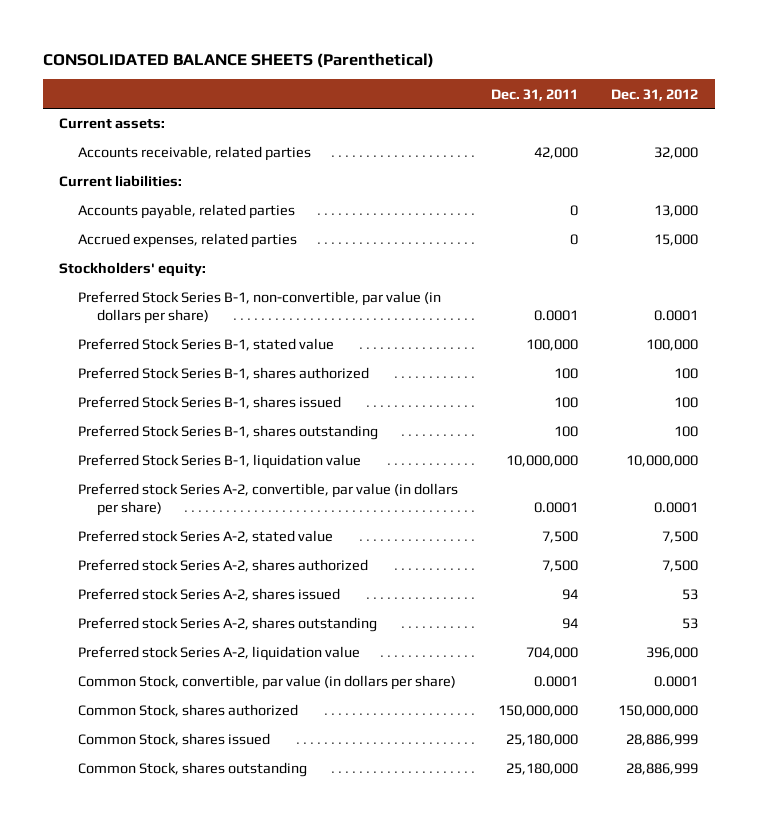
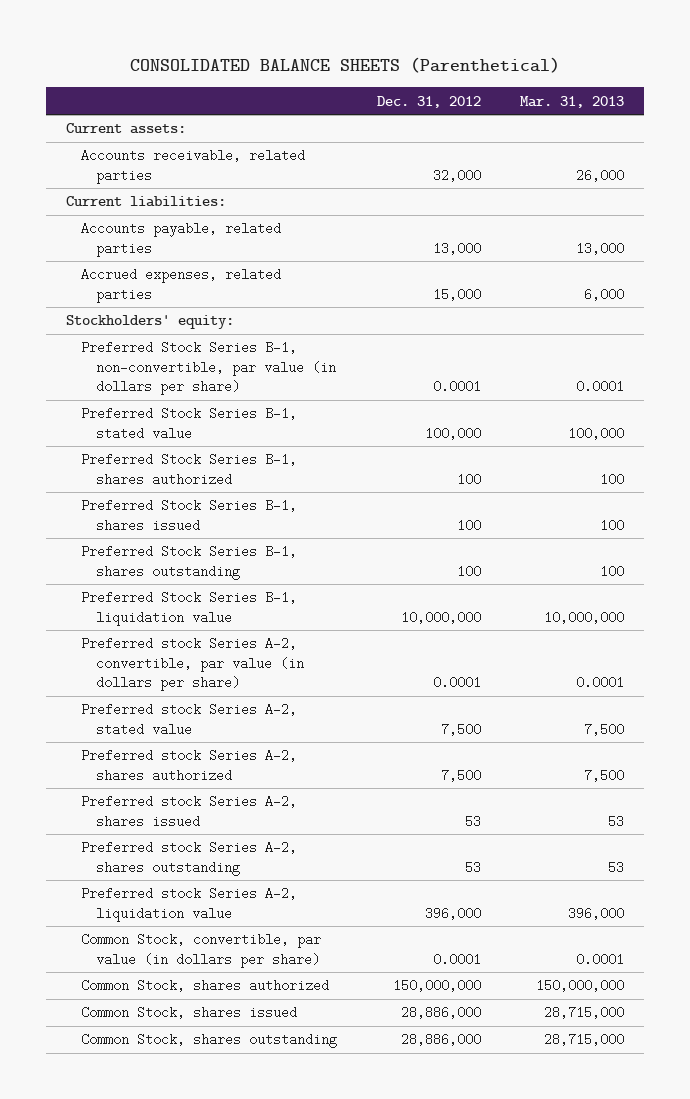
[491,88,579,101] Dec. 31, 2011 -> none
none -> [520,95,625,108] Mar. 31, 2013
[626,734,699,747] 28,886,999 -> [400,1006,481,1020] 28,886,000
[626,763,699,776] 28,886,999 -> [400,1033,481,1047] 28,886,000

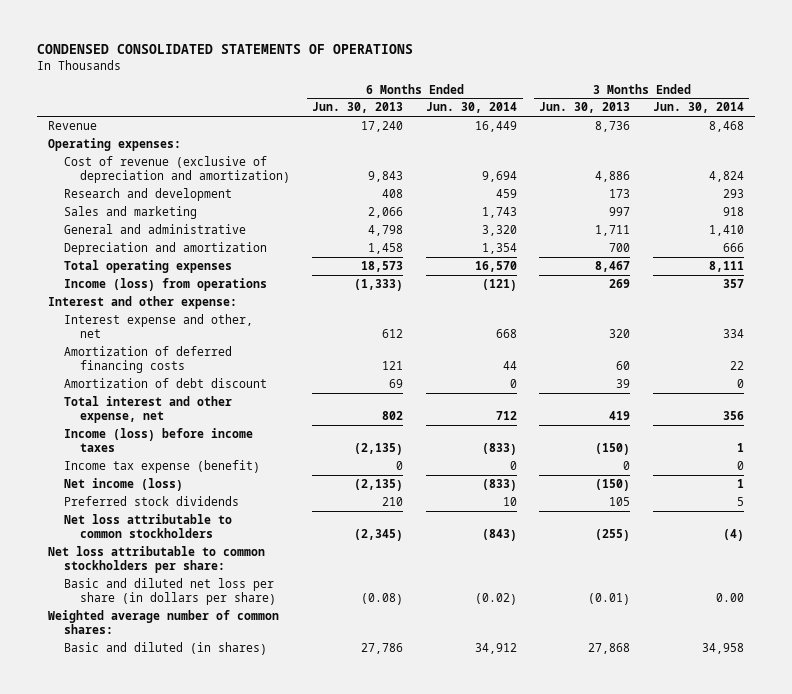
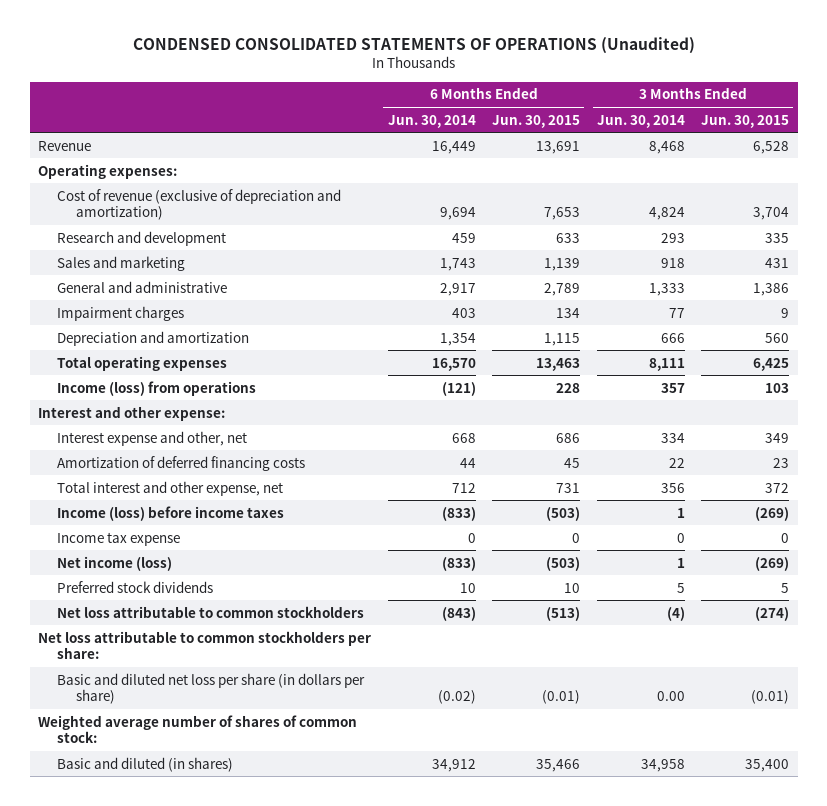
[37,44,414,55] CONDENSED CONSOLIDATED STATEMENTS OF OPERATIONS -> [132,37,695,55] CONDENSED CONSOLIDATED STATEMENTS OF OPERATIONS (Unaudited)
[312,102,404,114] Jun. 30, 2013 -> none
[539,102,631,114] Jun. 30, 2013 -> none
none -> [492,114,581,128] Jun. 30, 2015
none -> [701,114,790,128] Jun. 30, 2015
[481,224,517,236] 3,320 -> [439,282,476,296] 2,917
[708,224,744,236] 1,410 -> [648,282,685,296] 1,333
none -> [57,305,185,321] Impairment charges
[64,377,268,388] Amortization of debt discount -> none
[64,459,261,473] Income tax expense (benefit) -> [57,531,181,546] Income tax expense
[48,609,280,634] Weighted average number of common shares: -> [38,714,358,743] Weighted average number of shares of common stock:

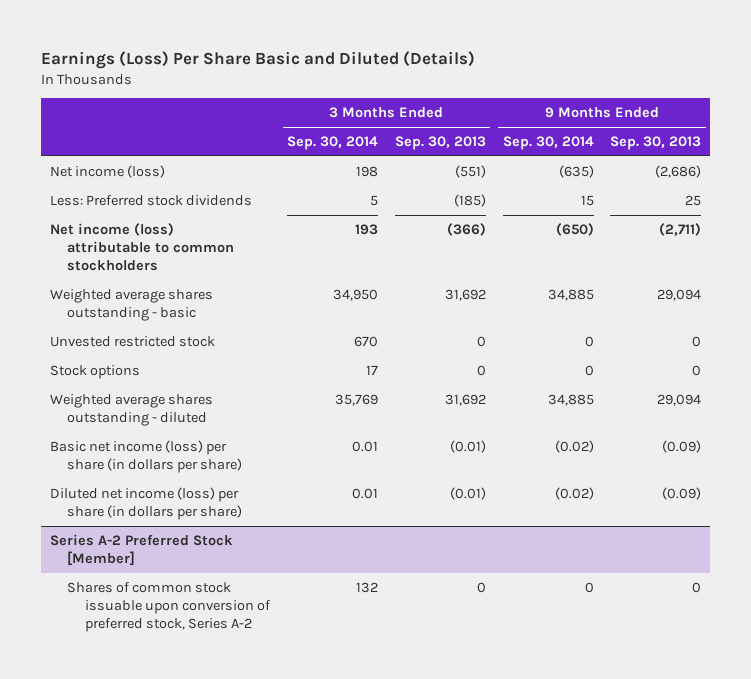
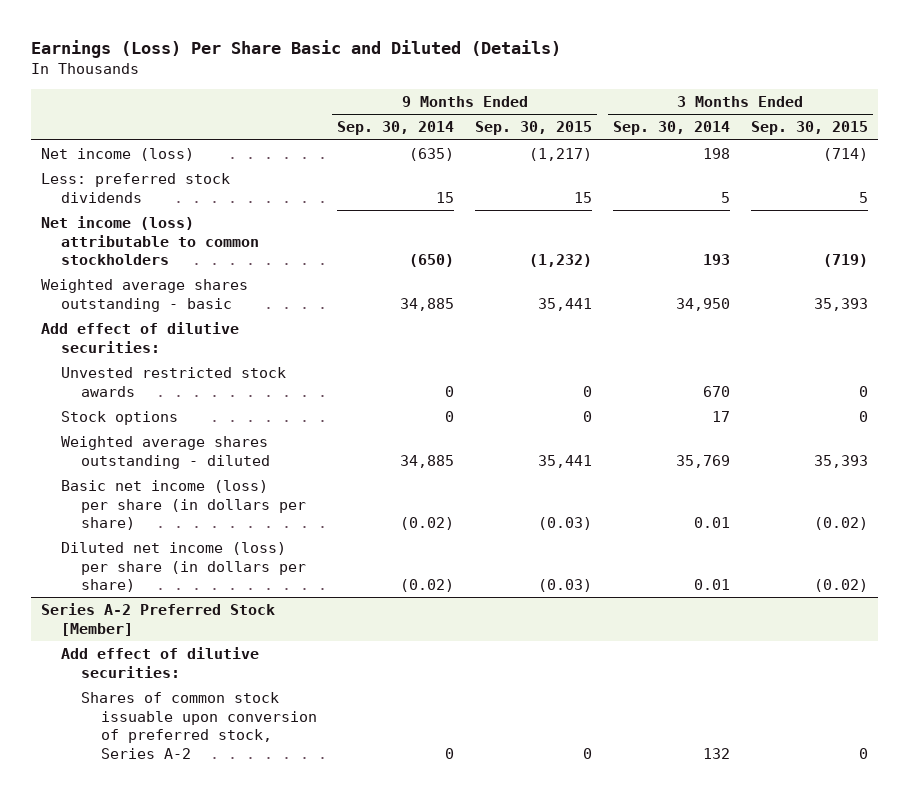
[394,136,486,151] Sep. 30, 2013 -> none
[610,136,702,151] Sep. 30, 2013 -> none
none -> [475,121,593,136] Sep. 30, 2015
none -> [750,121,868,136] Sep. 30, 2015
[49,194,252,206] Less: Preferred stock dividends -> [40,173,230,203] Less: preferred stock dividends
none -> [40,322,239,353] Add effect of dilutive securities:
[49,335,215,347] Unvested restricted stock -> [60,367,286,397] Unvested restricted stock awards
none -> [60,647,259,678] Add effect of dilutive securities:

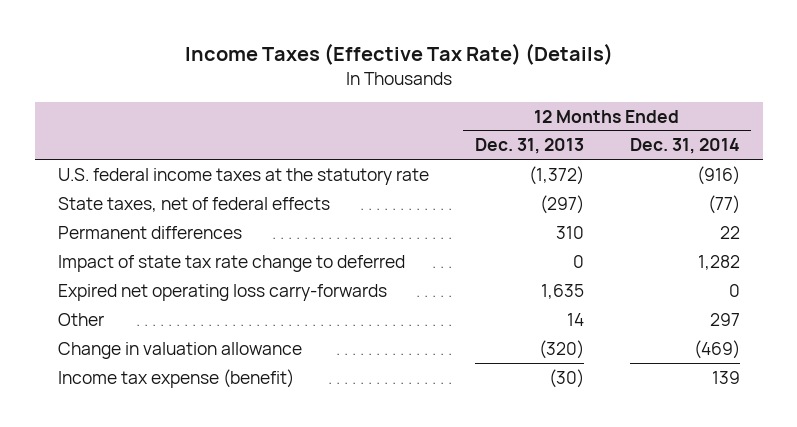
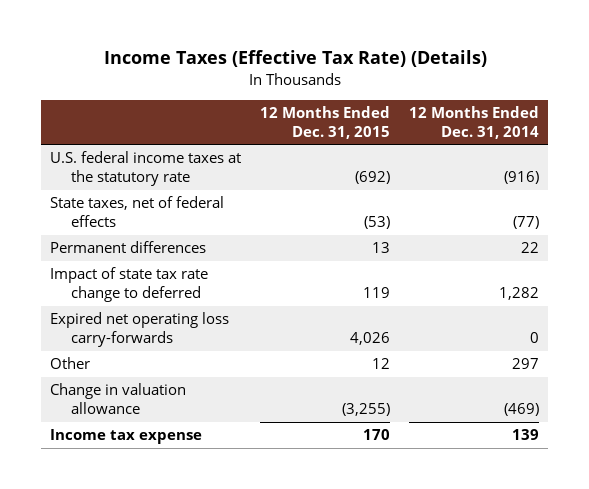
[474,138,584,155] Dec. 31, 2013 -> none
none -> [260,105,391,139] 12 Months Ended Dec. 31, 2015
[57,368,294,388] Income tax expense (benefit) -> [50,429,203,445] Income tax expense

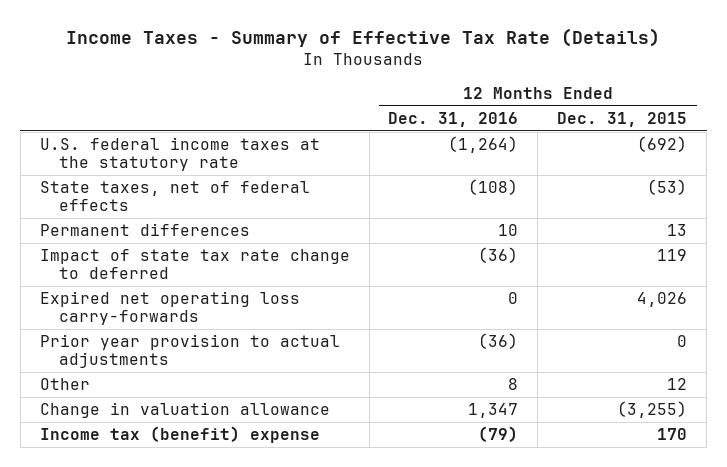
[103,50,487,68] Income Taxes (Effective Tax Rate) (Details) -> [66,28,661,48] Income Taxes - Summary of Effective Tax Rate (Details)
[408,105,539,139] 12 Months Ended Dec. 31, 2014 -> none
none -> [388,111,519,127] Dec. 31, 2016
none -> [39,334,340,369] Prior year provision to actual adjustments
[50,429,203,445] Income tax expense -> [39,426,320,444] Income tax (benefit) expense

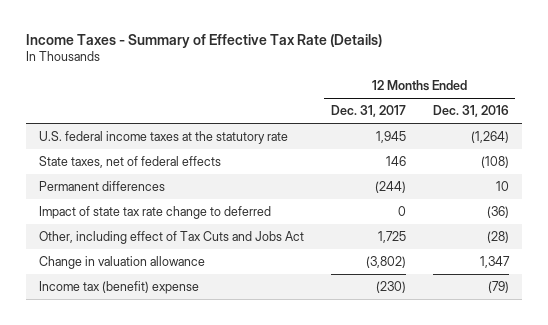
[557,111,688,127] Dec. 31, 2015 -> none
none -> [330,105,406,118] Dec. 31, 2017
[39,291,300,326] Expired net operating loss carry-forwards -> none
[39,334,340,369] Prior year provision to actual adjustments -> none
[39,378,90,391] Other -> none
none -> [39,230,305,244] Other, including effect of Tax Cuts and Jobs Act

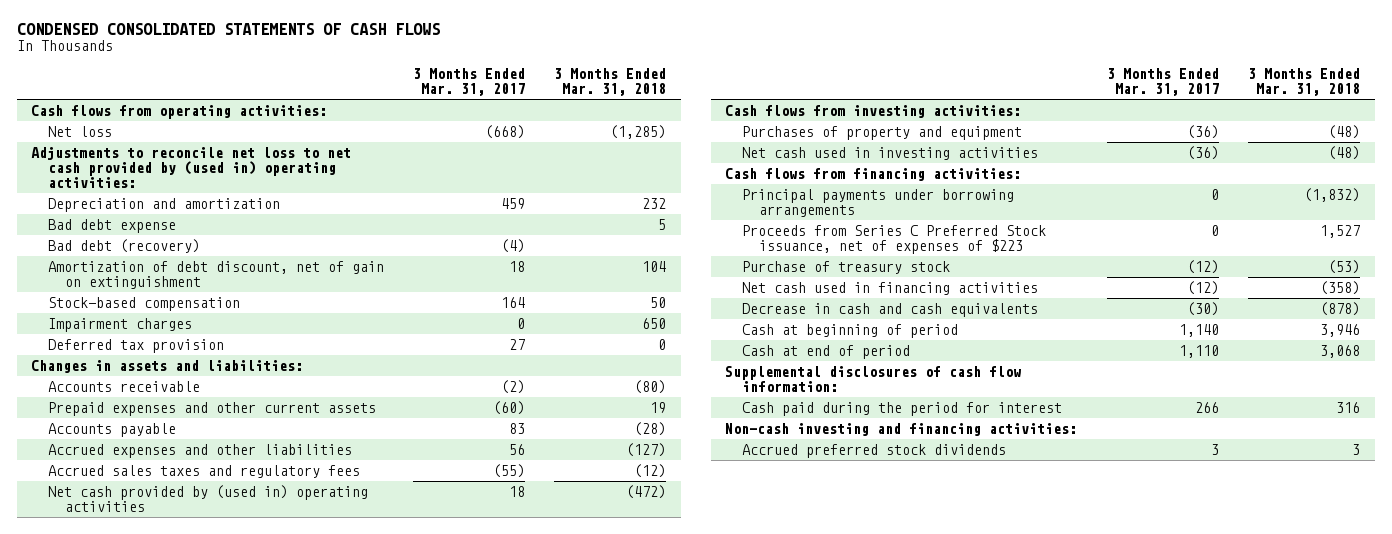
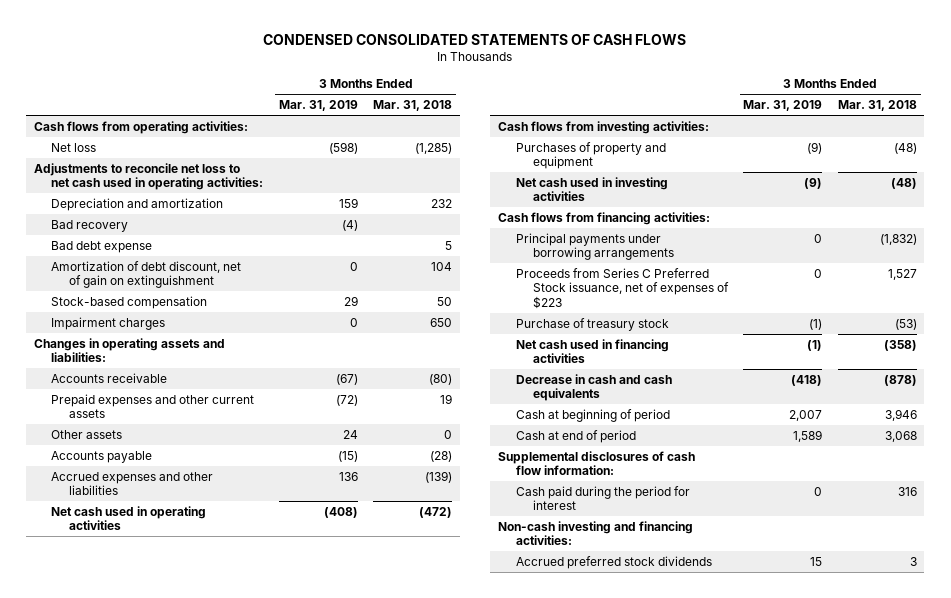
[413,68,526,97] 3 Months Ended Mar. 31, 2017 -> none
none -> [279,100,359,112] Mar. 31, 2019
[31,147,352,189] Adjustments to reconcile net loss to net cash provided by (used in) operating activities: -> [33,162,264,191] Adjustments to reconcile net loss to net cash used in operating activities:
none -> [51,219,129,232] Bad recovery
[48,239,201,254] Bad debt (recovery) -> none
[48,339,225,354] Deferred tax provision -> none
[31,360,304,374] Changes in assets and liabilities: -> [33,337,225,363] Changes in operating assets and liabilities:
none -> [51,429,123,439] Other assets
[48,465,361,479] Accrued sales taxes and regulatory fees -> none
[626,443,667,458] (127) -> [425,470,453,483] (139)
[48,485,369,513] Net cash provided by (used in) operating activities -> [51,505,207,531] Net cash used in operating activities

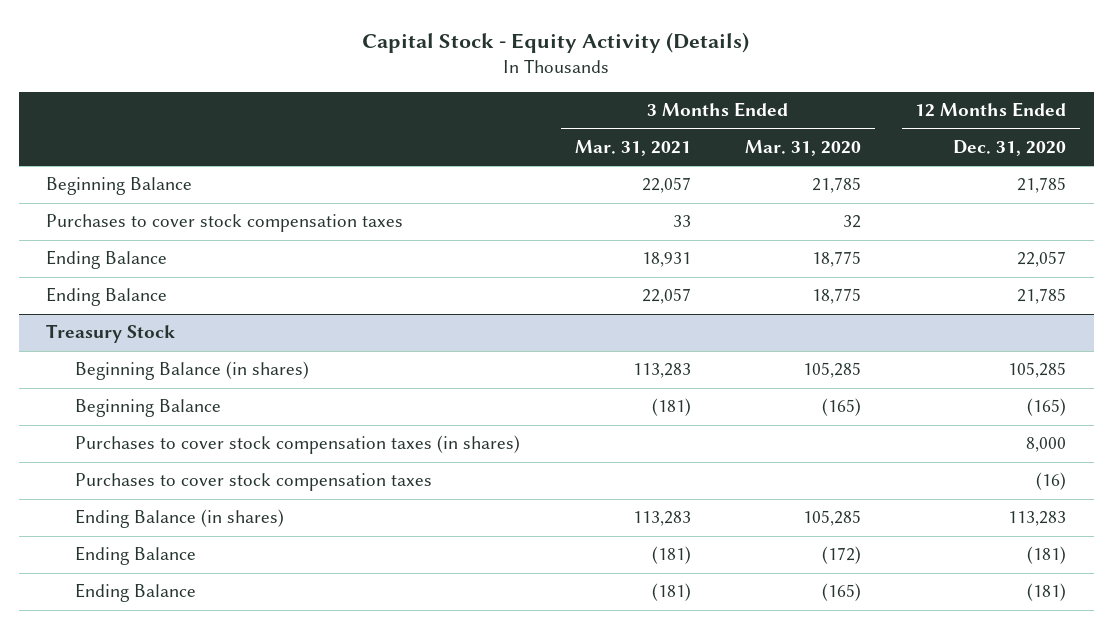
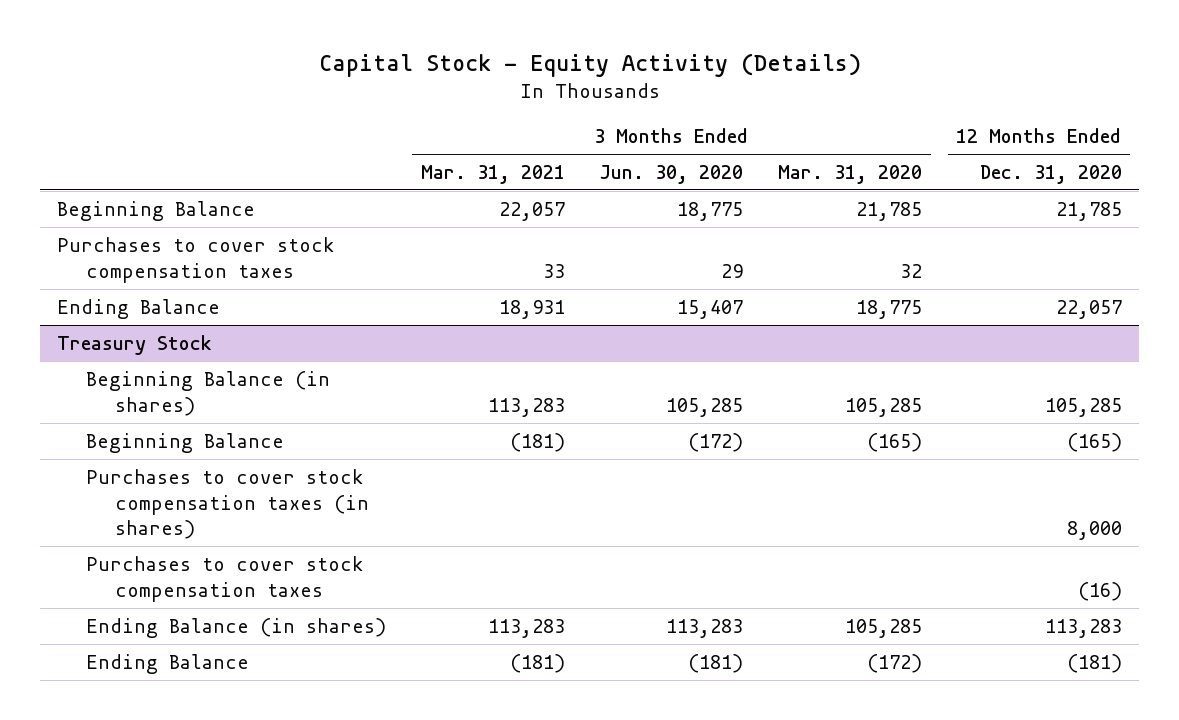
none -> [599,164,744,184] Jun. 30, 2020
[45,287,167,307] Ending Balance -> none
[75,583,197,603] Ending Balance -> none

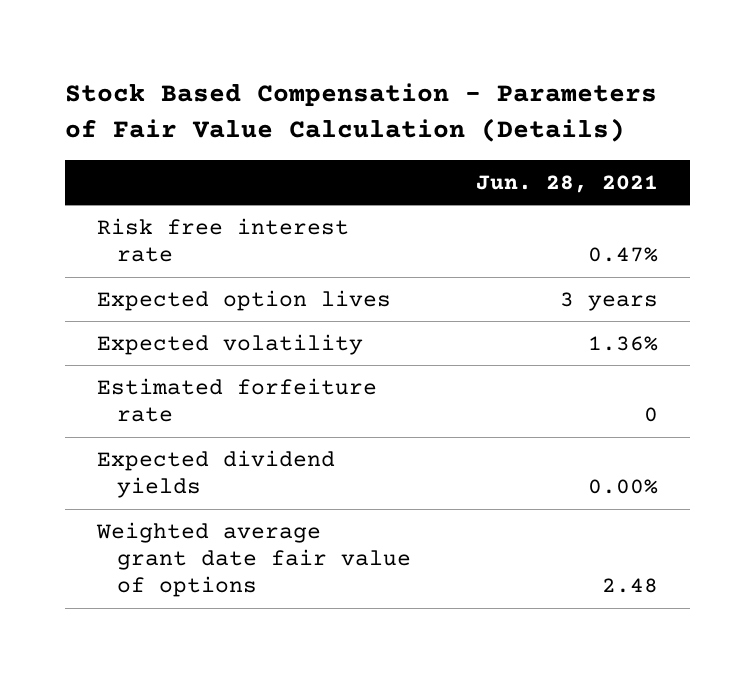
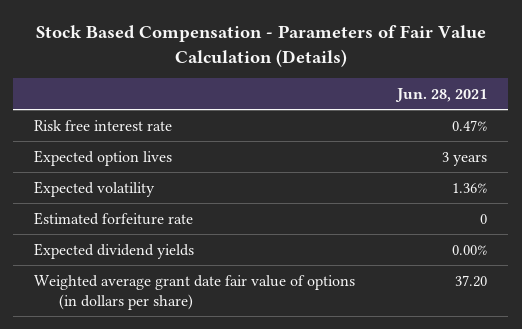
[96,521,412,598] Weighted average grant date fair value of options -> [34,274,356,311] Weighted average grant date fair value of options (in dollars per share)
[602,578,659,594] 2.48 -> [455,274,488,287] 37.20

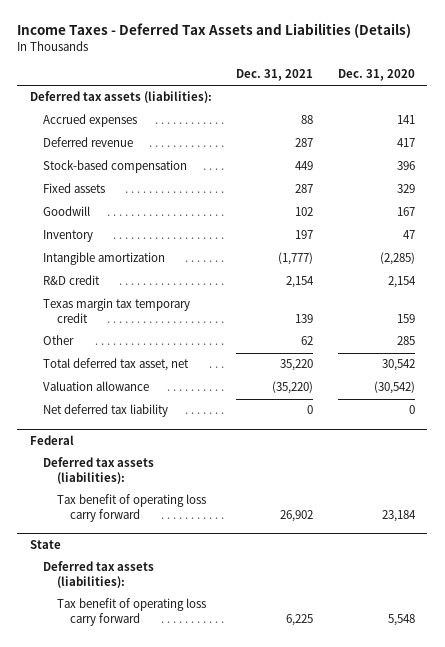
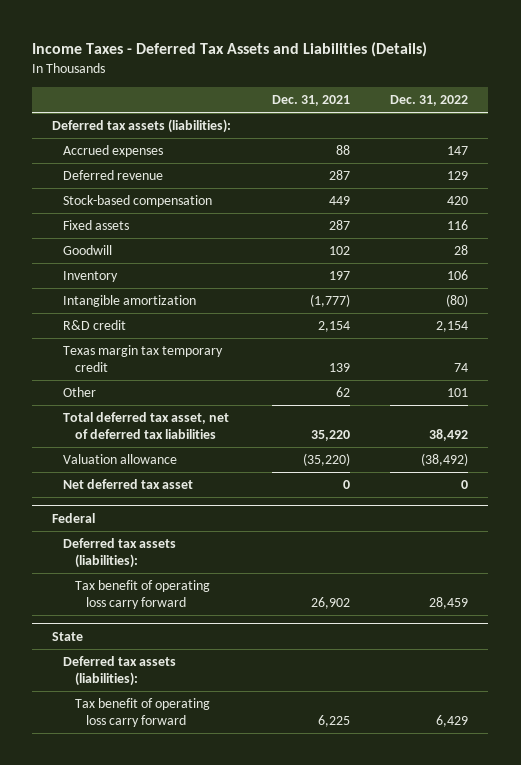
[338,68,416,81] Dec. 31, 2020 -> none
none -> [390,95,469,107] Dec. 31, 2022
[43,358,190,372] Total deferred tax asset, net -> [63,412,230,440] Total deferred tax asset, net of deferred tax liabilities
[43,404,169,418] Net deferred tax liability -> [63,479,194,490] Net deferred tax asset

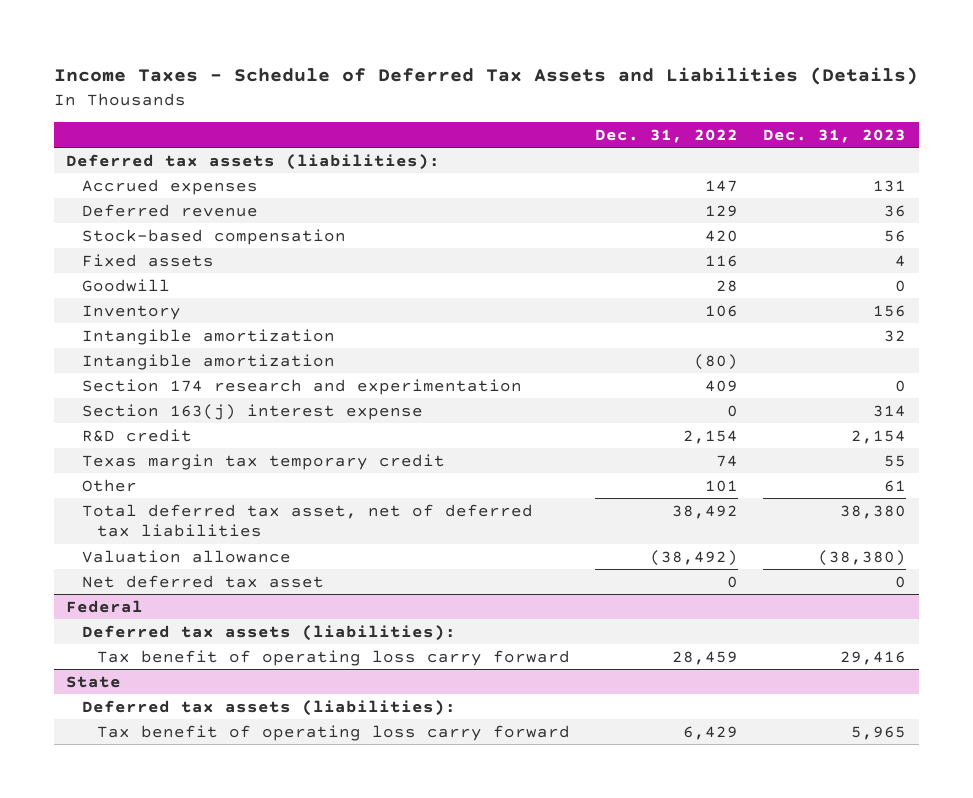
[32,41,428,57] Income Taxes - Deferred Tax Assets and Liabilities (Details) -> [53,67,918,86] Income Taxes - Schedule of Deferred Tax Assets and Liabilities (Details)
[271,95,350,107] Dec. 31, 2021 -> none
none -> [763,128,907,143] Dec. 31, 2023
none -> [81,328,335,345] Intangible amortization
none -> [81,378,522,395] Section 174 research and experimentation
none -> [81,403,423,420] Section 163(j) interest expense

